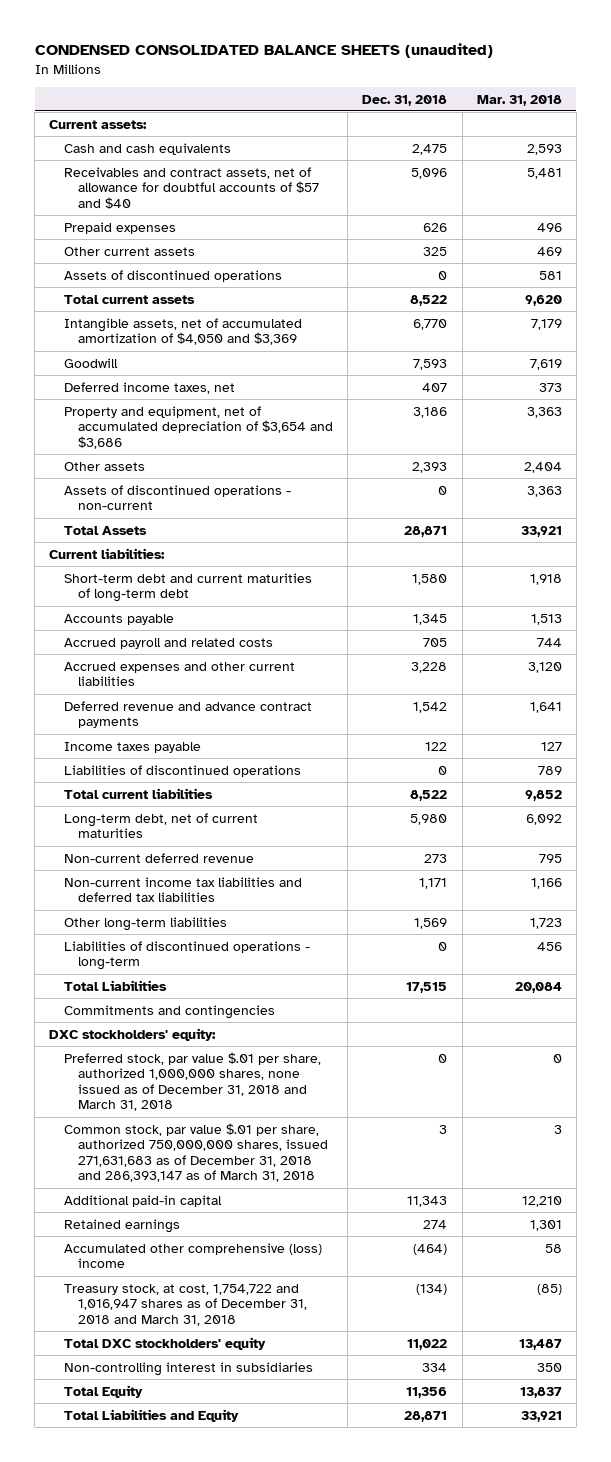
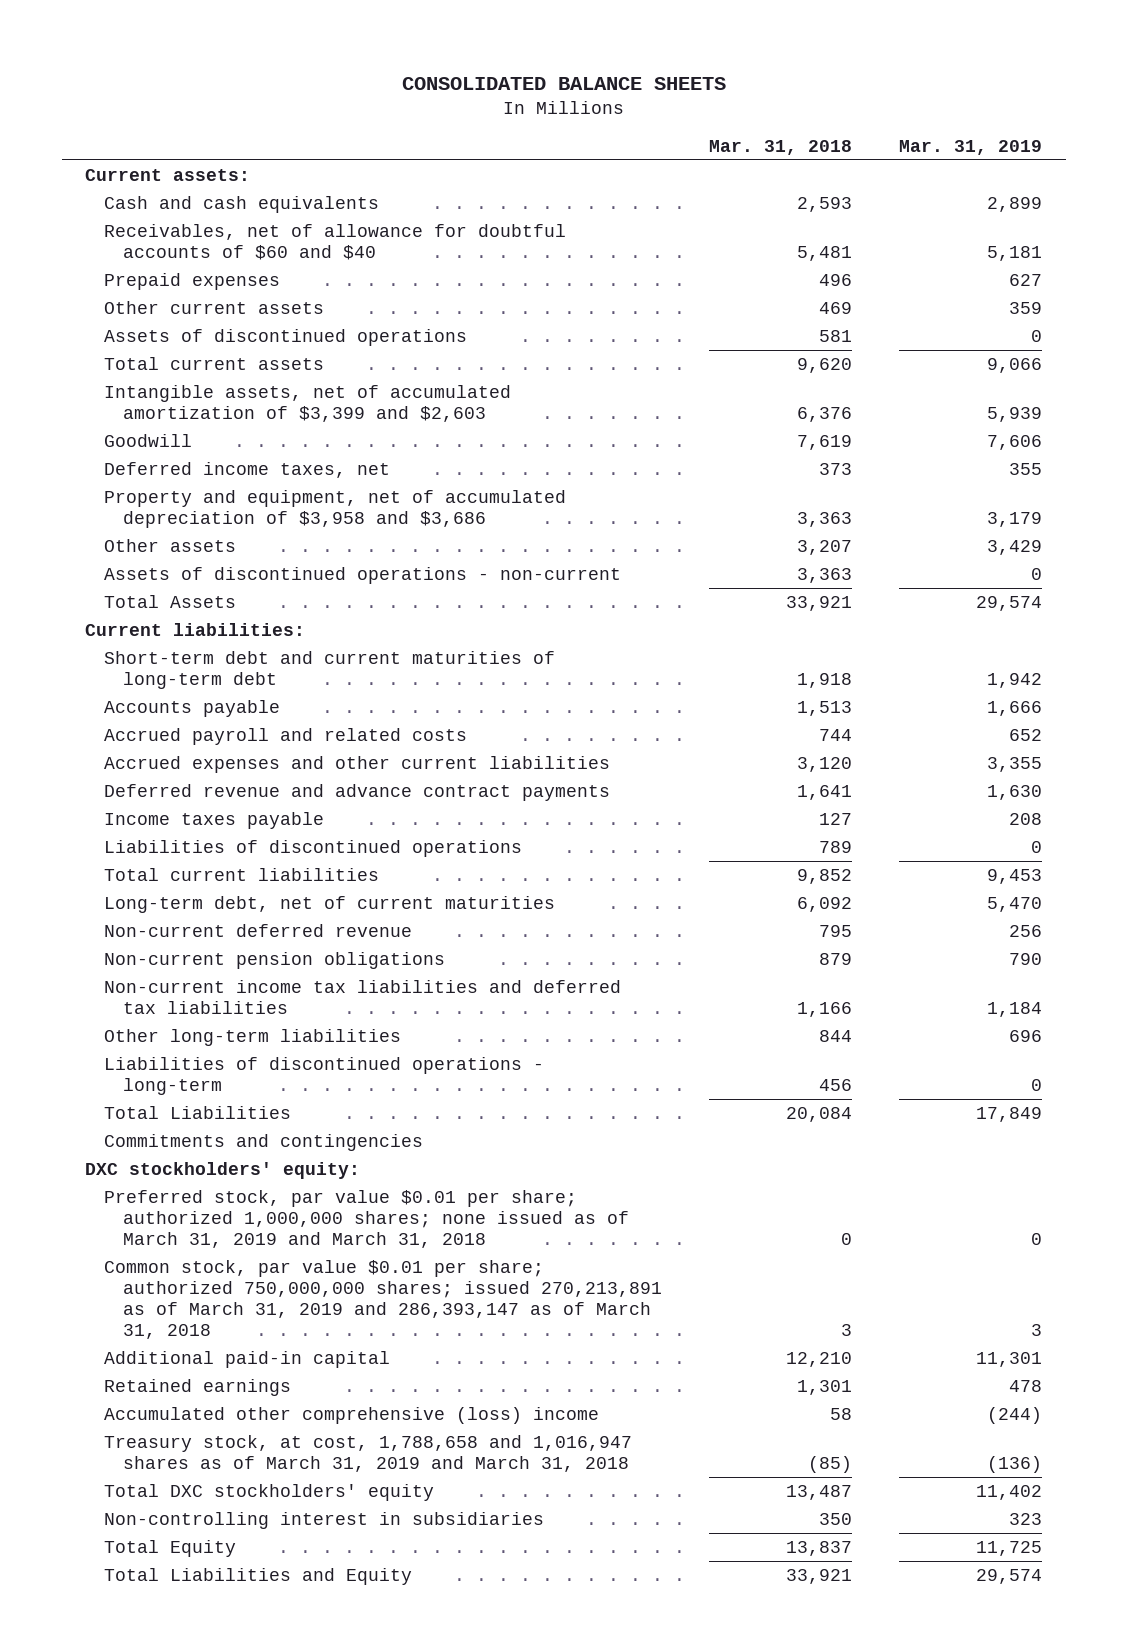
[34,43,493,59] CONDENSED CONSOLIDATED BALANCE SHEETS (unaudited) -> [401,76,726,90] CONSOLIDATED BALANCE SHEETS
[362,94,448,106] Dec. 31, 2018 -> none
none -> [899,139,1043,155] Mar. 31, 2019
[63,166,319,209] Receivables and contract assets, net of allowance for doubtful accounts of $57 and $40 -> [103,223,566,260] Receivables, net of allowance for doubtful accounts of $60 and $40
[63,317,302,346] Intangible assets, net of accumulated amortization of $4,050 and $3,369 -> [103,384,511,422] Intangible assets, net of accumulated amortization of $3,399 and $2,603
[530,318,562,330] 7,179 -> [796,406,852,422] 6,376
[63,405,333,449] Property and equipment, net of accumulated depreciation of $3,654 and $3,686 -> [103,489,566,528] Property and equipment, net of accumulated depreciation of $3,958 and $3,686
[523,461,562,473] 2,404 -> [796,539,852,555] 3,207
none -> [103,951,445,969] Non-current pension obligations
[529,917,562,929] 1,723 -> [818,1029,852,1042] 844
[63,1051,321,1112] Preferred stock, par value $.01 per share, authorized 1,000,000 shares, none issued as of December 31, 2018 and March 31, 2018 -> [103,1189,629,1248] Preferred stock, par value $0.01 per share; authorized 1,000,000 shares; none issued as of March 31, 2019 and March 31, 2018
[63,1122,328,1183] Common stock, par value $.01 per share, authorized 750,000,000 shares, issued 271,631,683 as of December 31, 2018 and 286,393,147 as of March 31, 2018 -> [103,1259,662,1339] Common stock, par value $0.01 per share; authorized 750,000,000 shares; issued 270,213,891 as of March 31, 2019 and 286,393,147 as of March 31, 2018
[63,1283,307,1326] Treasury stock, at cost, 1,754,722 and 1,016,947 shares as of December 31, 2018 and March 31, 2018 -> [103,1434,632,1472] Treasury stock, at cost, 1,788,658 and 1,016,947 shares as of March 31, 2019 and March 31, 2018

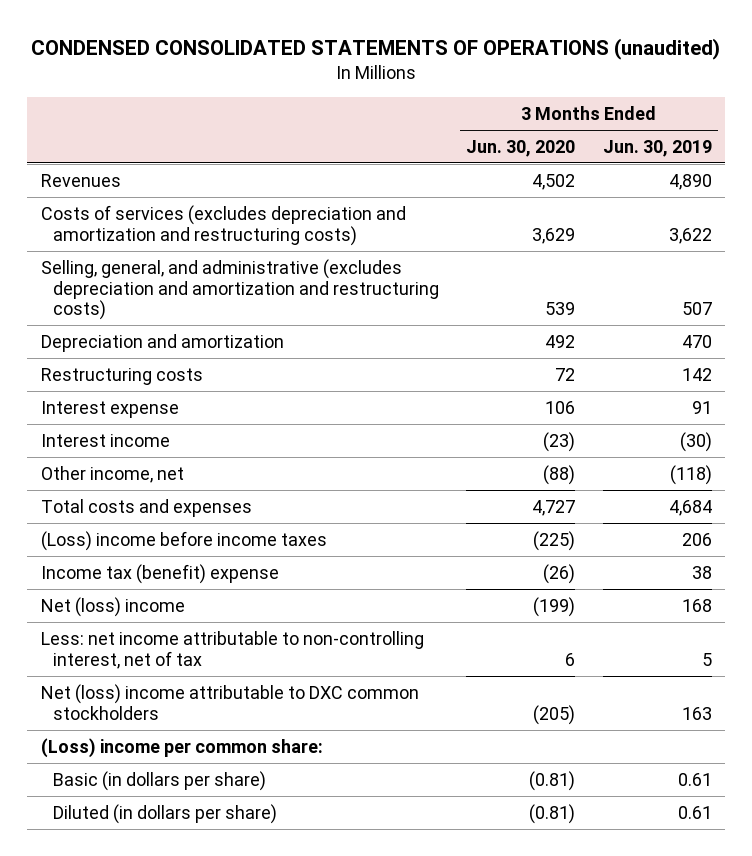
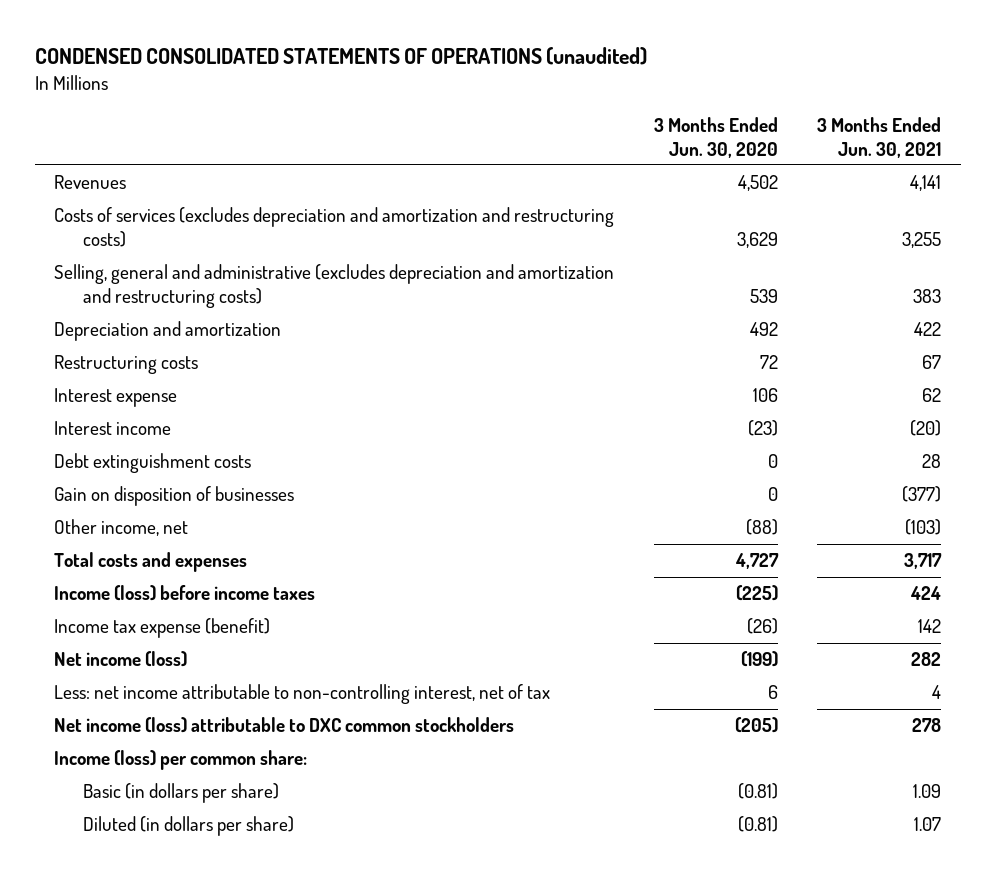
[602,139,712,157] Jun. 30, 2019 -> none
none -> [817,116,942,158] 3 Months Ended Jun. 30, 2021
[40,258,440,321] Selling, general, and administrative (excludes depreciation and amortization and restructuring costs) -> [54,264,615,309] Selling, general and administrative (excludes depreciation and amortization and restructuring costs)
none -> [54,453,252,474] Debt extinguishment costs
none -> [54,486,295,507] Gain on disposition of businesses
[40,530,327,551] (Loss) income before income taxes -> [54,585,316,602] Income (loss) before income taxes
[40,563,279,584] Income tax (benefit) expense -> [54,618,271,639] Income tax expense (benefit)
[40,596,185,617] Net (loss) income -> [54,651,188,668] Net income (loss)
[40,683,419,720] Net (loss) income attributable to DXC common stockholders -> [54,717,515,734] Net income (loss) attributable to DXC common stockholders
[40,737,323,758] (Loss) income per common share: -> [54,750,308,771] Income (loss) per common share:

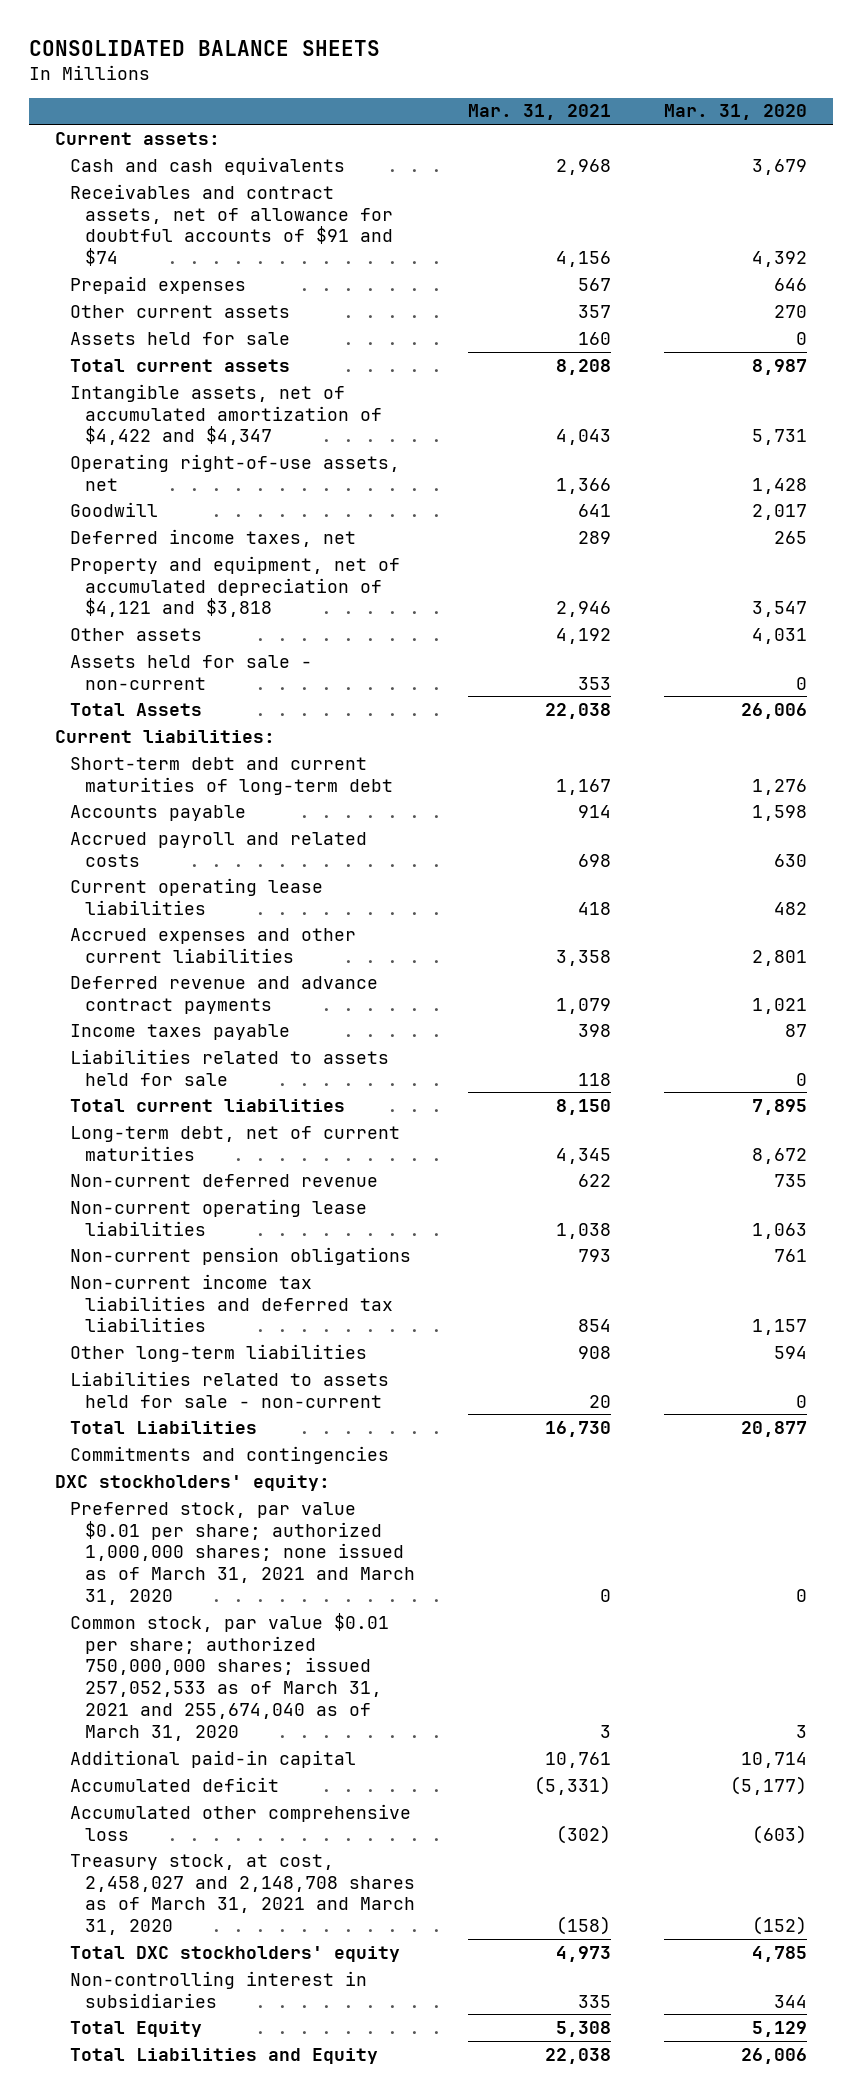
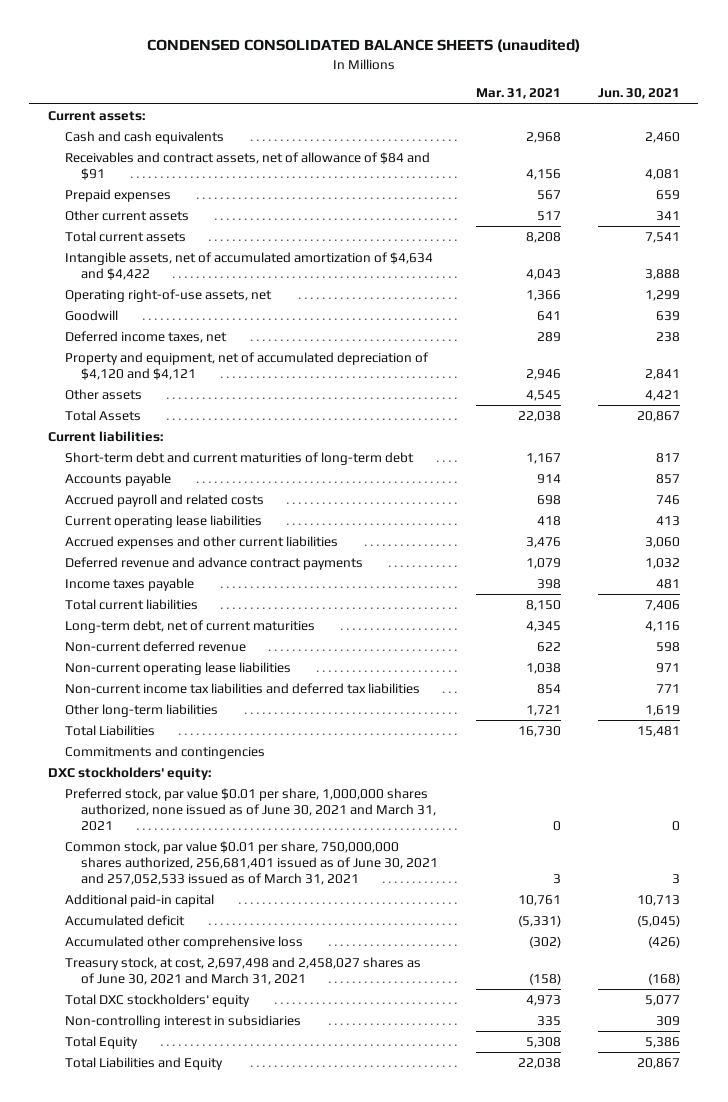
[28,40,380,57] CONSOLIDATED BALANCE SHEETS -> [146,39,580,53] CONDENSED CONSOLIDATED BALANCE SHEETS (unaudited)
[663,104,807,121] Mar. 31, 2020 -> none
none -> [597,88,680,100] Jun. 30, 2021
[70,183,394,267] Receivables and contract assets, net of allowance for doubtful accounts of $91 and $74 -> [64,152,430,181] Receivables and contract assets, net of allowance of $84 and $91
[70,331,291,345] Assets held for sale -> none
[577,304,611,318] 357 -> [536,211,561,222] 517
[70,383,383,446] Intangible assets, net of accumulated amortization of $4,422 and $4,347 -> [64,252,433,281] Intangible assets, net of accumulated amortization of $4,634 and $4,422
[70,654,313,690] Assets held for sale - non-current -> none
[70,555,401,618] Property and equipment, net of accumulated depreciation of $4,121 and $3,818 -> [64,352,429,381] Property and equipment, net of accumulated depreciation of $4,120 and $4,121
[555,627,611,644] 4,192 -> [525,390,561,402] 4,545
[555,949,611,966] 3,358 -> [525,537,561,549] 3,476
[70,1048,390,1086] Liabilities related to assets held for sale -> none
[70,1246,412,1265] Non-current pension obligations -> none
[70,1370,390,1408] Liabilities related to assets held for sale - non-current -> none
[577,1345,611,1359] 908 -> [525,705,561,717] 1,721
[70,1501,416,1606] Preferred stock, par value $0.01 per share; authorized 1,000,000 shares; none issued as of March 31, 2021 and March 31, 2020 -> [64,788,437,832] Preferred stock, par value $0.01 per share, 1,000,000 shares authorized, none issued as of June 30, 2021 and March 31, 2021
[70,1612,390,1742] Common stock, par value $0.01 per share; authorized 750,000,000 shares; issued 257,052,533 as of March 31, 2021 and 255,674,040 as of March 31, 2020 -> [64,841,439,886] Common stock, par value $0.01 per share, 750,000,000 shares authorized, 256,681,401 issued as of June 30, 2021 and 257,052,533 issued as of March 31, 2021
[70,1853,416,1936] Treasury stock, at cost, 2,458,027 and 2,148,708 shares as of March 31, 2021 and March 31, 2020 -> [64,957,421,986] Treasury stock, at cost, 2,697,498 and 2,458,027 shares as of June 30, 2021 and March 31, 2021

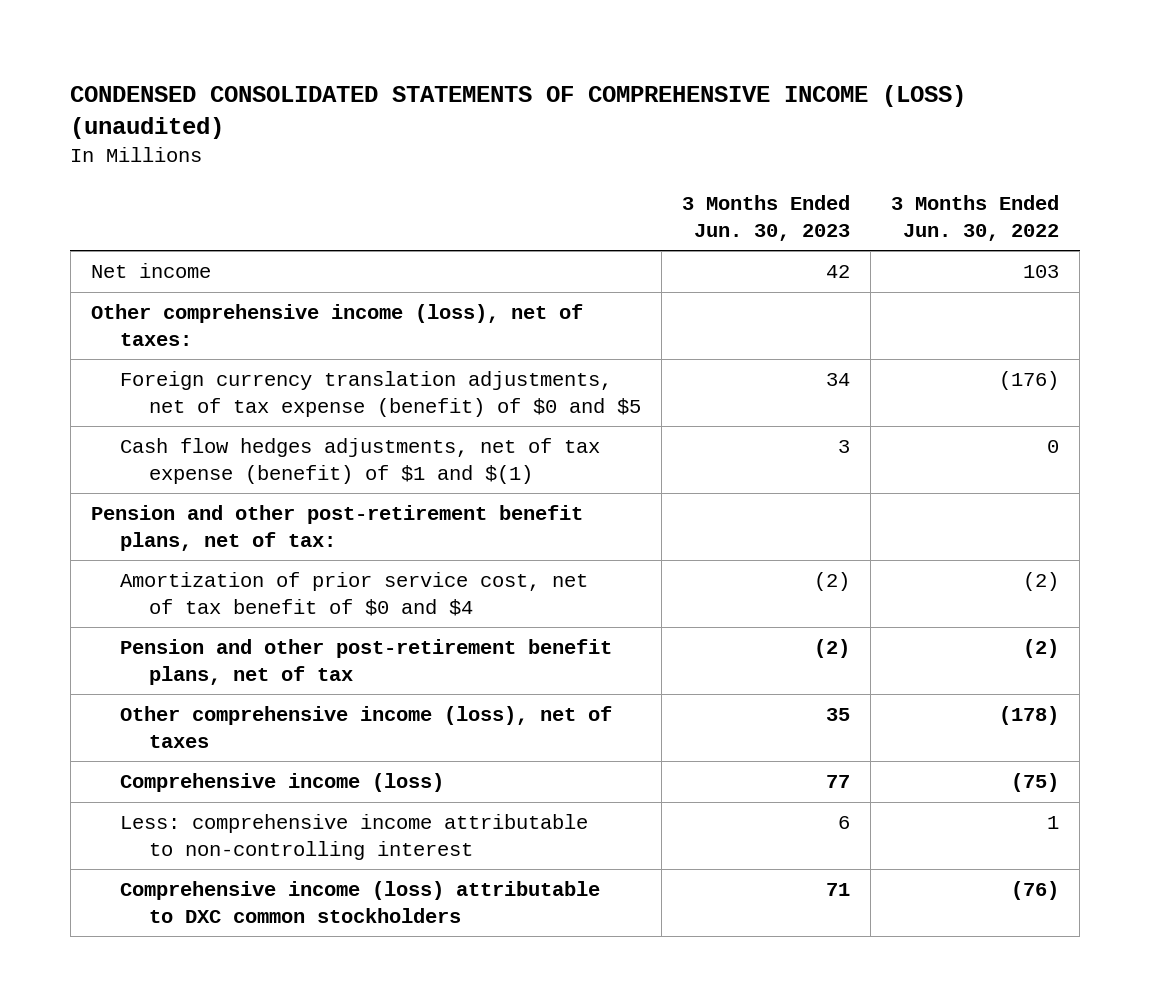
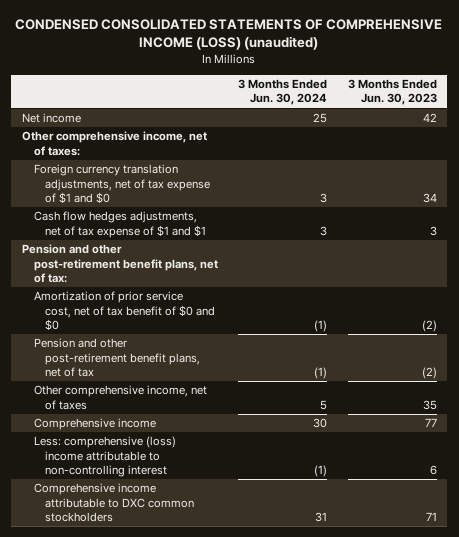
[891,195,1060,241] 3 Months Ended Jun. 30, 2022 -> none
none -> [238,78,328,106] 3 Months Ended Jun. 30, 2024
[90,304,583,346] Other comprehensive income (loss), net of taxes: -> [21,131,207,156] Other comprehensive income, net of taxes:
[119,371,641,417] Foreign currency translation adjustments, net of tax expense (benefit) of $0 and $5 -> [33,164,211,205] Foreign currency translation adjustments, net of tax expense of $1 and $0
[119,438,600,484] Cash flow hedges adjustments, net of tax expense (benefit) of $1 and $(1) -> [33,211,207,238] Cash flow hedges adjustments, net of tax expense of $1 and $1
[119,572,588,616] Amortization of prior service cost, net of tax benefit of $0 and $4 -> [33,291,216,332] Amortization of prior service cost, net of tax benefit of $0 and $0
[119,706,612,748] Other comprehensive income (loss), net of taxes -> [33,385,207,410] Other comprehensive income, net of taxes
[119,773,444,793] Comprehensive income (loss) -> [33,418,156,431] Comprehensive income
[119,814,588,860] Less: comprehensive income attributable to non-controlling interest -> [33,436,176,478] Less: comprehensive (loss) income attributable to non-controlling interest
[119,881,600,923] Comprehensive income (loss) attributable to DXC common stockholders -> [33,483,195,523] Comprehensive income attributable to DXC common stockholders

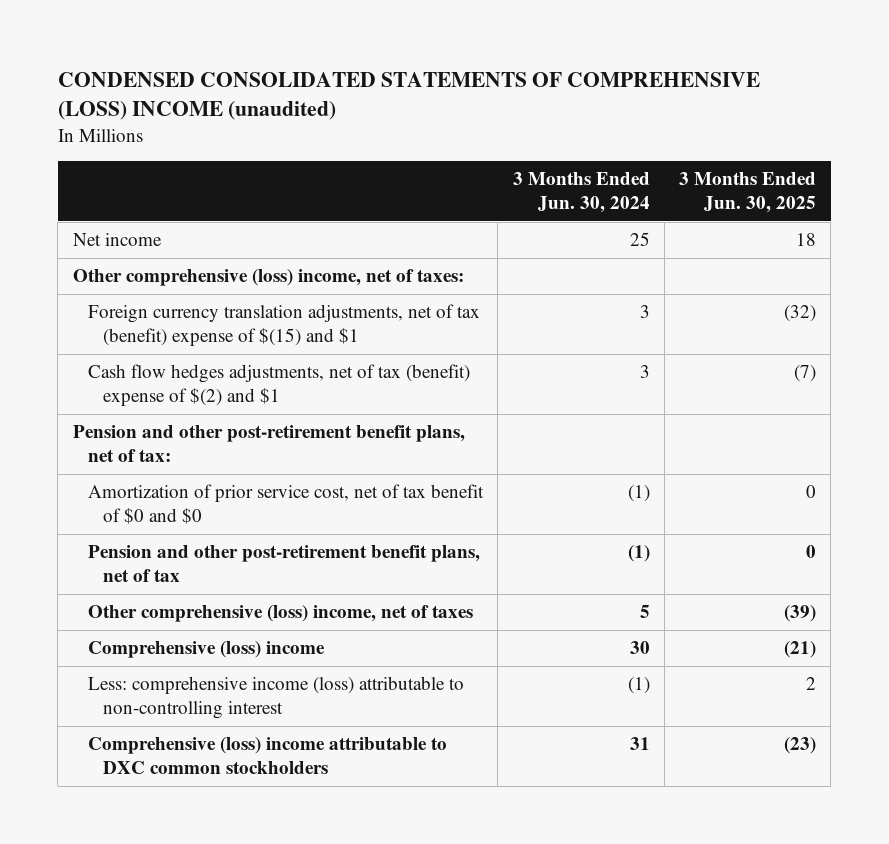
[15,19,443,51] CONDENSED CONSOLIDATED STATEMENTS OF COMPREHENSIVE INCOME (LOSS) (unaudited) -> [57,72,760,121] CONDENSED CONSOLIDATED STATEMENTS OF COMPREHENSIVE (LOSS) INCOME (unaudited)
[347,78,437,106] 3 Months Ended Jun. 30, 2023 -> none
none -> [679,171,817,213] 3 Months Ended Jun. 30, 2025
[21,131,207,156] Other comprehensive income, net of taxes: -> [72,269,464,287] Other comprehensive (loss) income, net of taxes:
[33,164,211,205] Foreign currency translation adjustments, net of tax expense of $1 and $0 -> [87,304,480,347] Foreign currency translation adjustments, net of tax (benefit) expense of $(15) and $1
[33,211,207,238] Cash flow hedges adjustments, net of tax expense of $1 and $1 -> [87,364,470,407] Cash flow hedges adjustments, net of tax (benefit) expense of $(2) and $1
[33,385,207,410] Other comprehensive income, net of taxes -> [87,605,473,623] Other comprehensive (loss) income, net of taxes
[33,418,156,431] Comprehensive income -> [87,641,325,659] Comprehensive (loss) income
[33,436,176,478] Less: comprehensive (loss) income attributable to non-controlling interest -> [87,676,464,720] Less: comprehensive income (loss) attributable to non-controlling interest
[33,483,195,523] Comprehensive income attributable to DXC common stockholders -> [87,737,447,775] Comprehensive (loss) income attributable to DXC common stockholders

